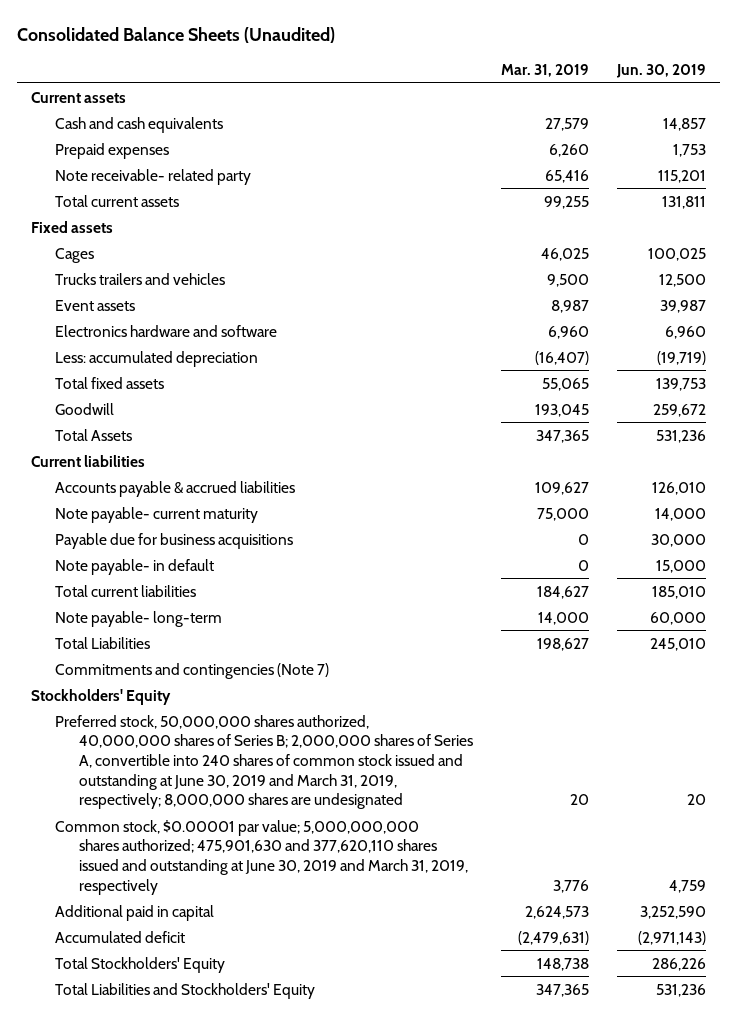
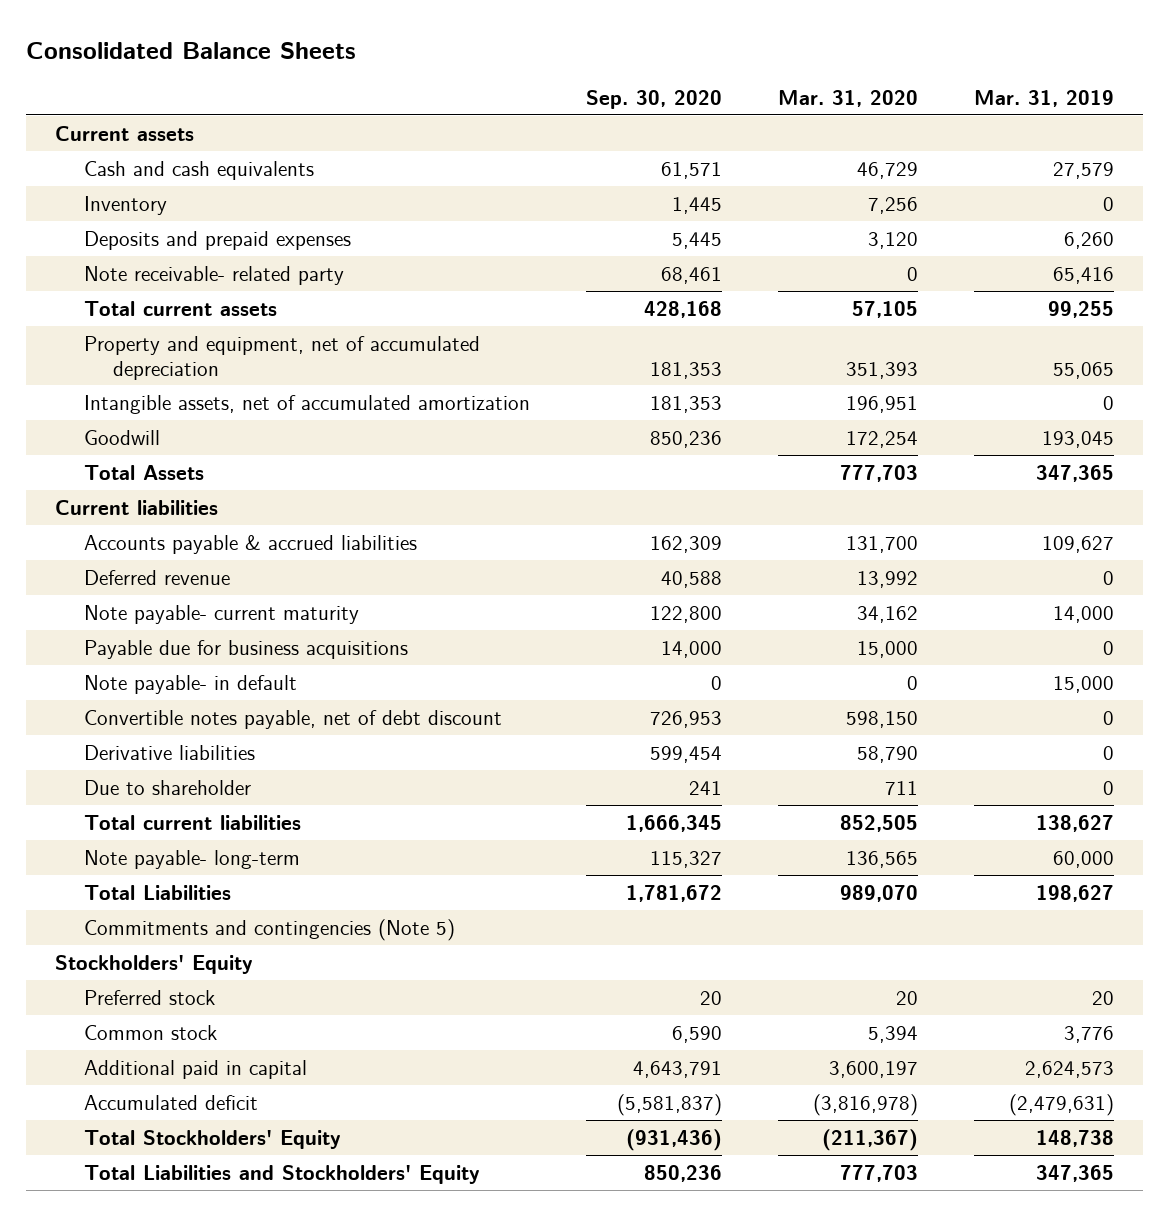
[17,27,336,44] Consolidated Balance Sheets (Unaudited) -> [26,42,357,60] Consolidated Balance Sheets
[616,64,707,79] Jun. 30, 2019 -> none
none -> [585,89,722,109] Sep. 30, 2020
none -> [778,89,919,107] Mar. 31, 2020
none -> [83,195,167,215] Inventory
[54,142,169,159] Prepaid expenses -> [83,230,351,250] Deposits and prepaid expenses
[31,220,114,233] Fixed assets -> none
[54,247,94,263] Cages -> none
[54,272,225,285] Trucks trailers and vehicles -> none
[54,299,135,311] Event assets -> none
[54,324,277,337] Electronics hardware and software -> none
[54,350,258,367] Less: accumulated depreciation -> none
[54,376,164,389] Total fixed assets -> [83,335,480,380] Property and equipment, net of accumulated depreciation
none -> [83,394,530,414] Intangible assets, net of accumulated amortization
none -> [83,569,230,585] Deferred revenue
[536,507,589,521] 75,000 -> [1053,605,1115,623] 14,000
[577,559,589,571] 0 -> [1053,675,1115,693] 15,000
none -> [83,709,502,729] Convertible notes payable, net of debt discount
none -> [83,744,255,760] Derivative liabilities
none -> [83,779,251,795] Due to shareholder
[536,585,589,599] 184,627 -> [1036,814,1115,832] 138,627
[537,611,589,625] 14,000 -> [1053,850,1115,868] 60,000
[54,662,329,679] Commitments and contingencies (Note 7) -> [83,918,455,941] Commitments and contingencies (Note 5)
[54,714,473,810] Preferred stock, 50,000,000 shares authorized, 40,000,000 shares of Series B; 2,000,000 shares of Series A, convertible into 240 shares of common stock issued and outstanding at June 30, 2019 and March 31, 2019, respectively; 8,000,000 shares are undesignated -> [83,989,215,1005] Preferred stock
[54,819,468,895] Common stock, $0.00001 par value; 5,000,000,000 shares authorized; 475,901,630 and 377,620,110 shares issued and outstanding at June 30, 2019 and March 31, 2019, respectively -> [83,1024,217,1040] Common stock

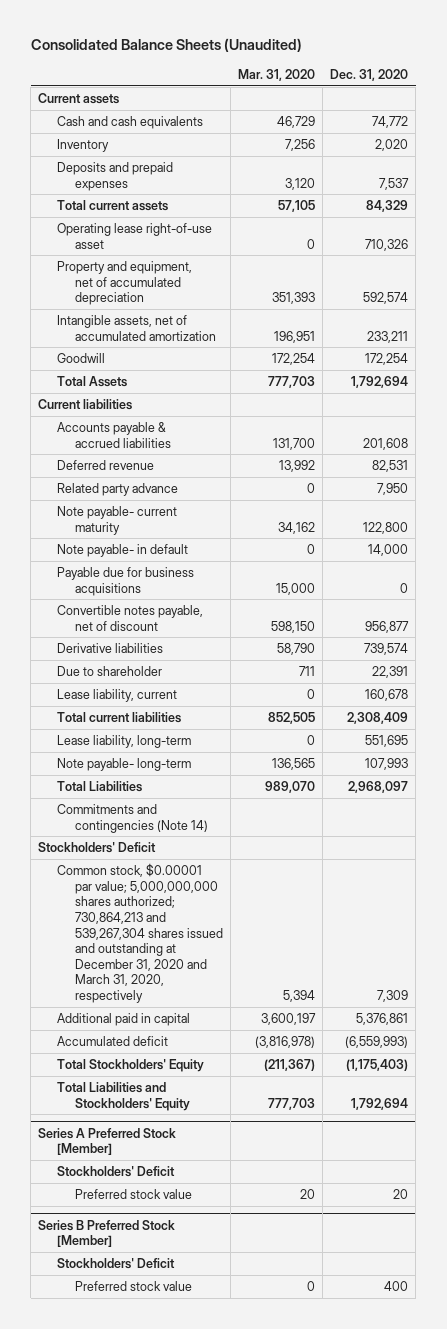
[26,42,357,60] Consolidated Balance Sheets -> [30,38,302,53] Consolidated Balance Sheets (Unaudited)
[585,89,722,109] Sep. 30, 2020 -> none
[974,89,1115,107] Mar. 31, 2019 -> none
none -> [330,69,409,82] Dec. 31, 2020
[83,265,344,285] Note receivable- related party -> none
none -> [56,223,212,249] Operating lease right-of-use asset
none -> [56,483,178,497] Related party advance
[83,639,408,659] Payable due for business acquisitions -> [56,567,194,596] Payable due for business acquisitions
[83,709,502,729] Convertible notes payable, net of debt discount -> [56,605,203,631] Convertible notes payable, net of discount
none -> [56,689,177,703] Lease liability, current
none -> [56,735,191,749] Lease liability, long-term
[83,989,215,1005] Preferred stock -> none
[83,918,455,941] Commitments and contingencies (Note 5) -> [56,804,208,833] Commitments and contingencies (Note 14)
[54,954,253,974] Stockholders' Equity -> [38,842,157,854] Stockholders' Deficit
[83,1024,217,1040] Common stock -> [56,863,223,1004] Common stock, $0.00001 par value; 5,000,000,000 shares authorized; 730,864,213 and 539,267,304 shares issued and outstanding at December 31, 2020 and March 31, 2020, respectively
none -> [38,1127,177,1156] Series A Preferred Stock [Member]
none -> [56,1166,175,1178] Stockholders' Deficit
none -> [74,1189,192,1200] Preferred stock value
none -> [38,1219,176,1248] Series B Preferred Stock [Member]
none -> [56,1258,175,1270] Stockholders' Deficit
none -> [74,1281,192,1292] Preferred stock value

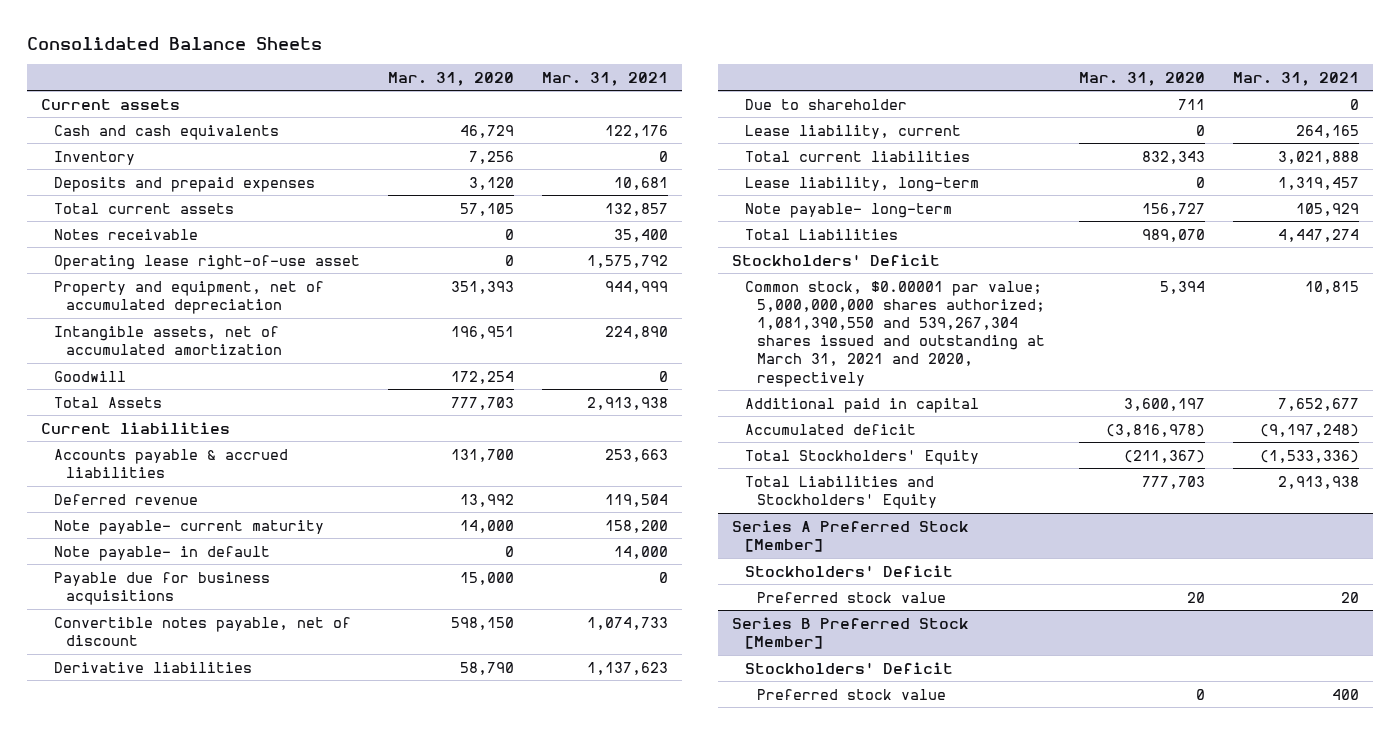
[30,38,302,53] Consolidated Balance Sheets (Unaudited) -> [27,36,323,50] Consolidated Balance Sheets
[330,69,409,82] Dec. 31, 2020 -> none
none -> [541,71,668,86] Mar. 31, 2021
none -> [53,228,198,240] Notes receivable
[56,483,178,497] Related party advance -> none
[278,521,316,534] 34,162 -> [459,519,514,533] 14,000
[268,712,316,725] 852,505 -> [1141,150,1205,164] 832,343
[272,758,316,771] 136,565 -> [1141,202,1205,216] 156,727
[56,804,208,833] Commitments and contingencies (Note 14) -> none
[56,863,223,1004] Common stock, $0.00001 par value; 5,000,000,000 shares authorized; 730,864,213 and 539,267,304 shares issued and outstanding at December 31, 2020 and March 31, 2020, respectively -> [744,280,1046,387] Common stock, $0.00001 par value; 5,000,000,000 shares authorized; 1,081,390,550 and 539,267,304 shares issued and outstanding at March 31, 2021 and 2020, respectively

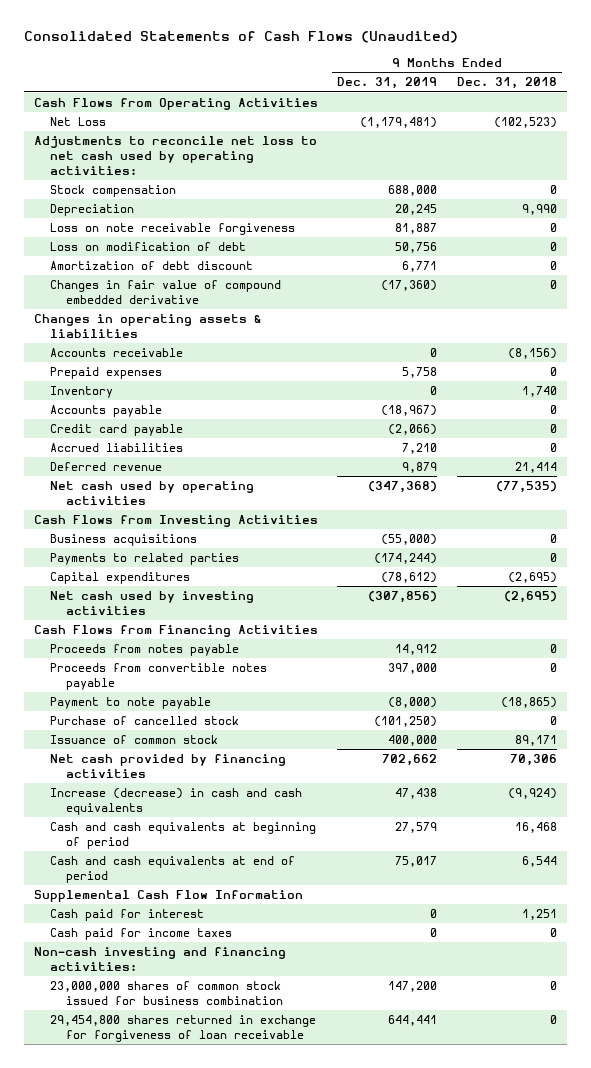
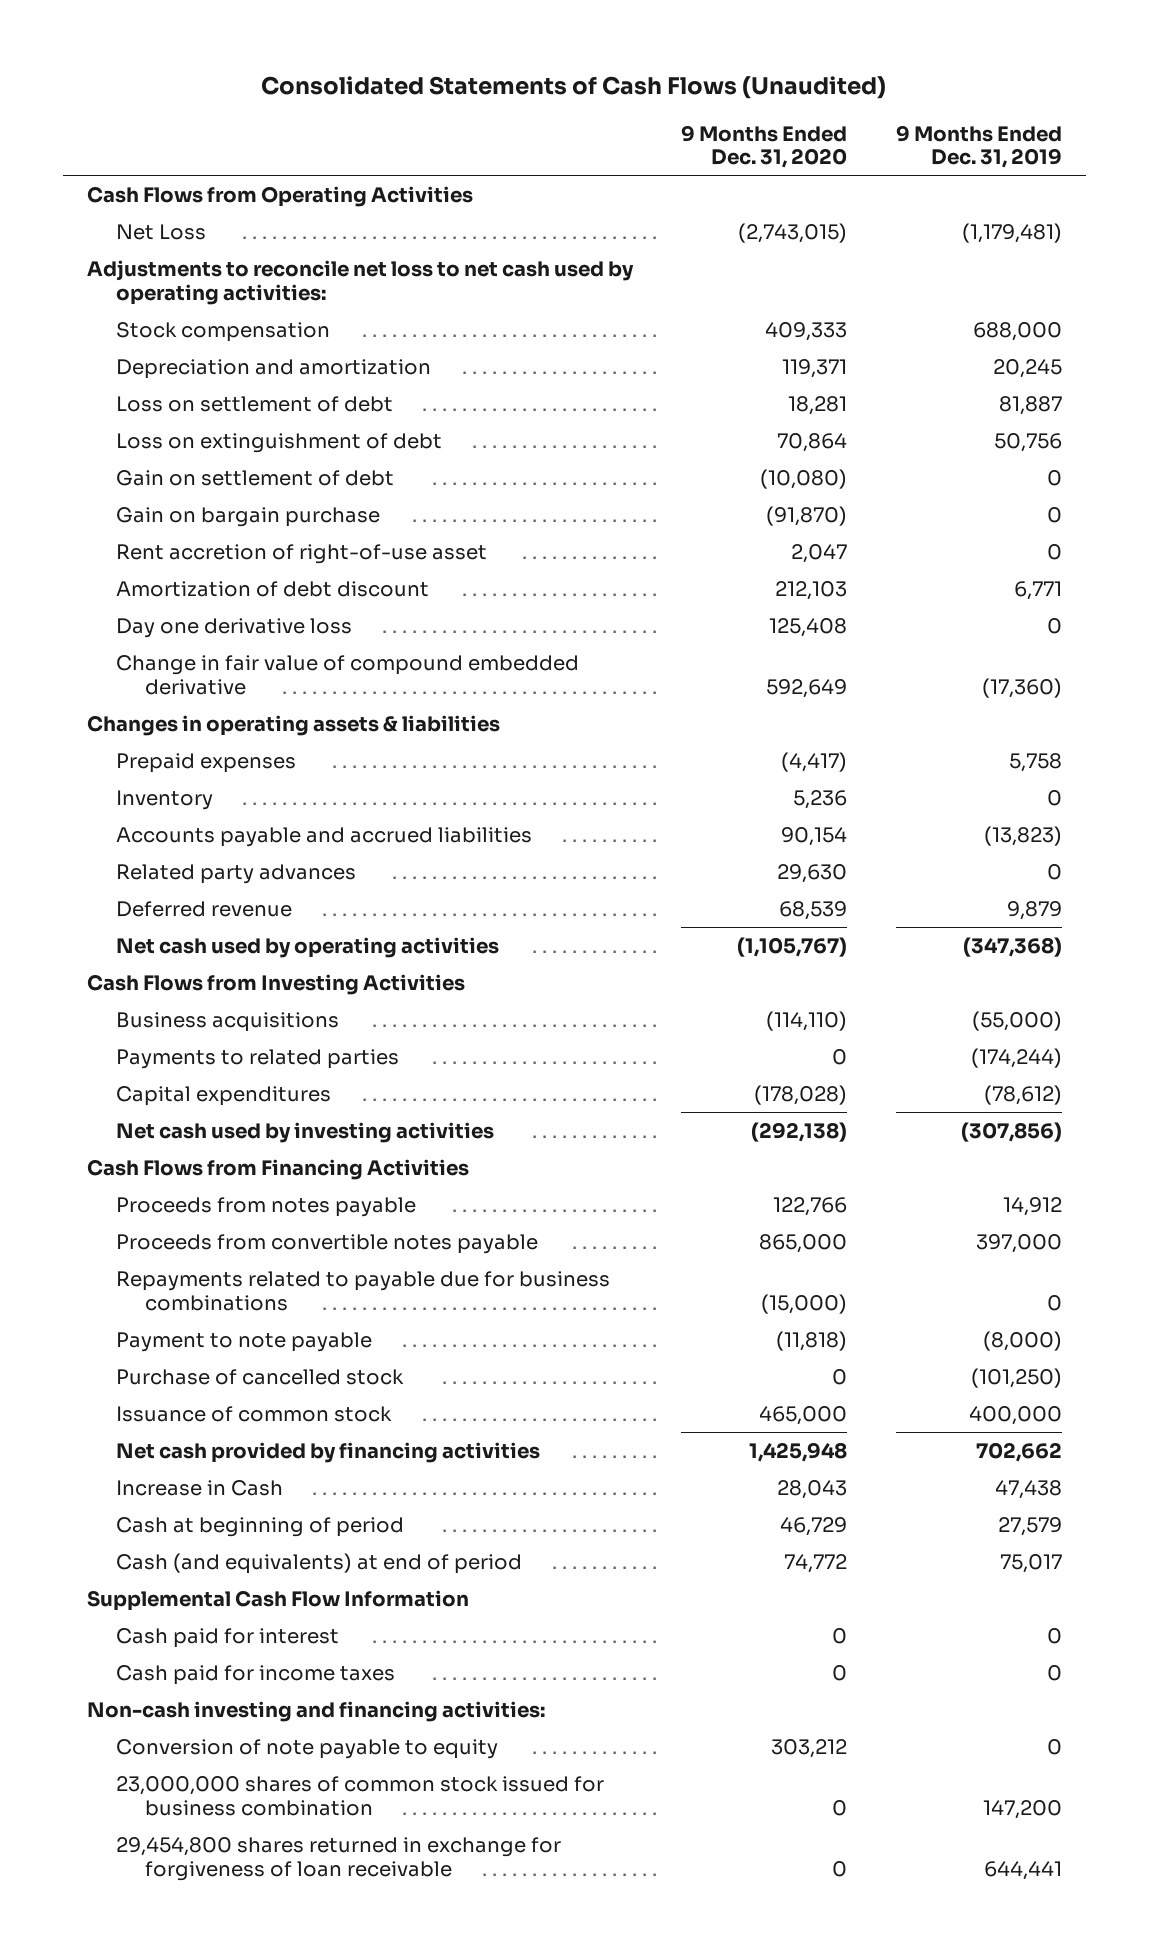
[457,77,558,90] Dec. 31, 2018 -> none
none -> [681,124,848,169] 9 Months Ended Dec. 31, 2020
[49,223,295,236] Loss on note receivable forgiveness -> none
[49,204,134,217] Depreciation -> [115,359,431,380] Depreciation and amortization
[49,242,246,252] Loss on modification of debt -> [115,396,393,413] Loss on settlement of debt
[395,242,438,254] 50,756 -> [998,396,1062,416] 81,887
none -> [115,433,442,454] Loss on extinguishment of debt
none -> [115,470,394,487] Gain on settlement of debt
none -> [115,507,380,528] Gain on bargain purchase
none -> [115,544,487,565] Rent accretion of right-of-use asset
none -> [115,618,352,639] Day one derivative loss
[49,280,281,304] Changes in fair value of compound embedded derivative -> [115,655,579,695] Change in fair value of compound embedded derivative
[49,348,183,358] Accounts receivable -> none
[49,405,162,418] Accounts payable -> none
[49,424,183,437] Credit card payable -> none
[49,443,183,453] Accrued liabilities -> none
none -> [115,827,532,848] Accounts payable and accrued liabilities
none -> [115,864,356,885] Related party advances
none -> [115,1271,610,1311] Repayments related to payable due for business combinations
[49,788,302,815] Increase (decrease) in cash and cash equivalents -> [115,1480,283,1497] Increase in Cash
[49,822,316,849] Cash and cash equivalents at beginning of period -> [115,1517,404,1538] Cash at beginning of period
[49,856,295,883] Cash and cash equivalents at end of period -> [115,1553,522,1575] Cash (and equivalents) at end of period
none -> [115,1739,498,1760] Conversion of note payable to equity

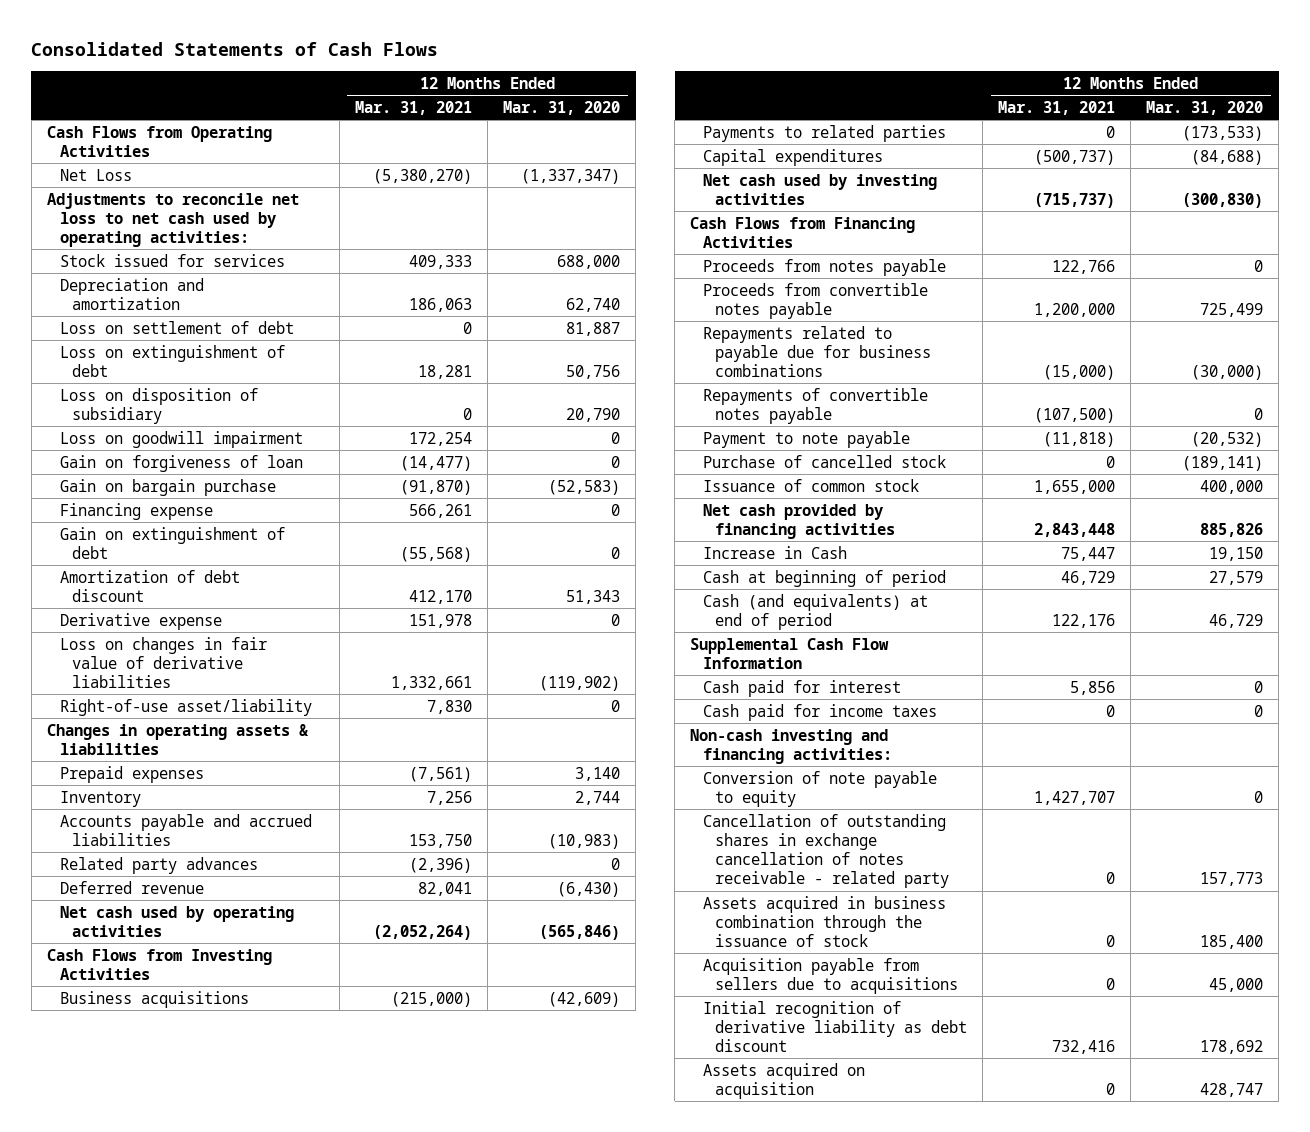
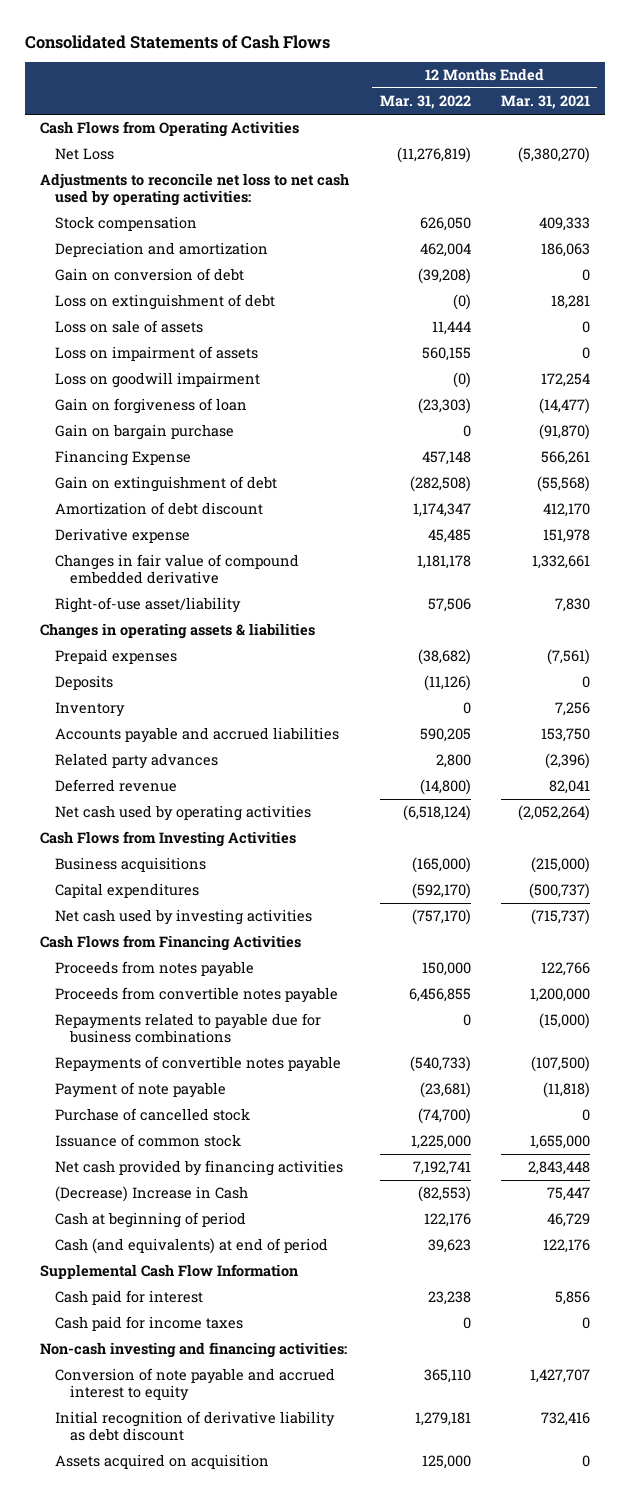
[503,100,621,115] Mar. 31, 2020 -> none
none -> [379,95,471,110] Mar. 31, 2022
[59,253,285,267] Stock issued for services -> [55,216,198,232] Stock compensation
[59,320,294,334] Loss on settlement of debt -> none
none -> [55,268,245,282] Gain on conversion of debt
[59,387,258,424] Loss on disposition of subsidiary -> none
none -> [55,320,204,334] Loss on sale of assets
none -> [55,346,259,362] Loss on impairment of assets
[59,502,213,520] Financing expense -> [55,450,192,467] Financing Expense
[59,636,267,689] Loss on changes in fair value of derivative liabilities -> [55,554,300,585] Changes in fair value of compound embedded derivative
none -> [55,675,114,691] Deposits
[702,124,946,142] Payments to related parties -> none
[702,430,910,448] Payment to note payable -> [55,1082,227,1099] Payment of note payable
[702,545,847,559] Increase in Cash -> [55,1186,249,1203] (Decrease) Increase in Cash
[702,813,950,889] Cancellation of outstanding shares in exchange cancellation of notes receivable - related party -> none
[702,895,946,948] Assets acquired in business combination through the issuance of stock -> none
[702,957,959,994] Acquisition payable from sellers due to acquisitions -> none
[702,770,937,807] Conversion of note payable to equity -> [55,1368,336,1402] Conversion of note payable and accrued interest to equity

